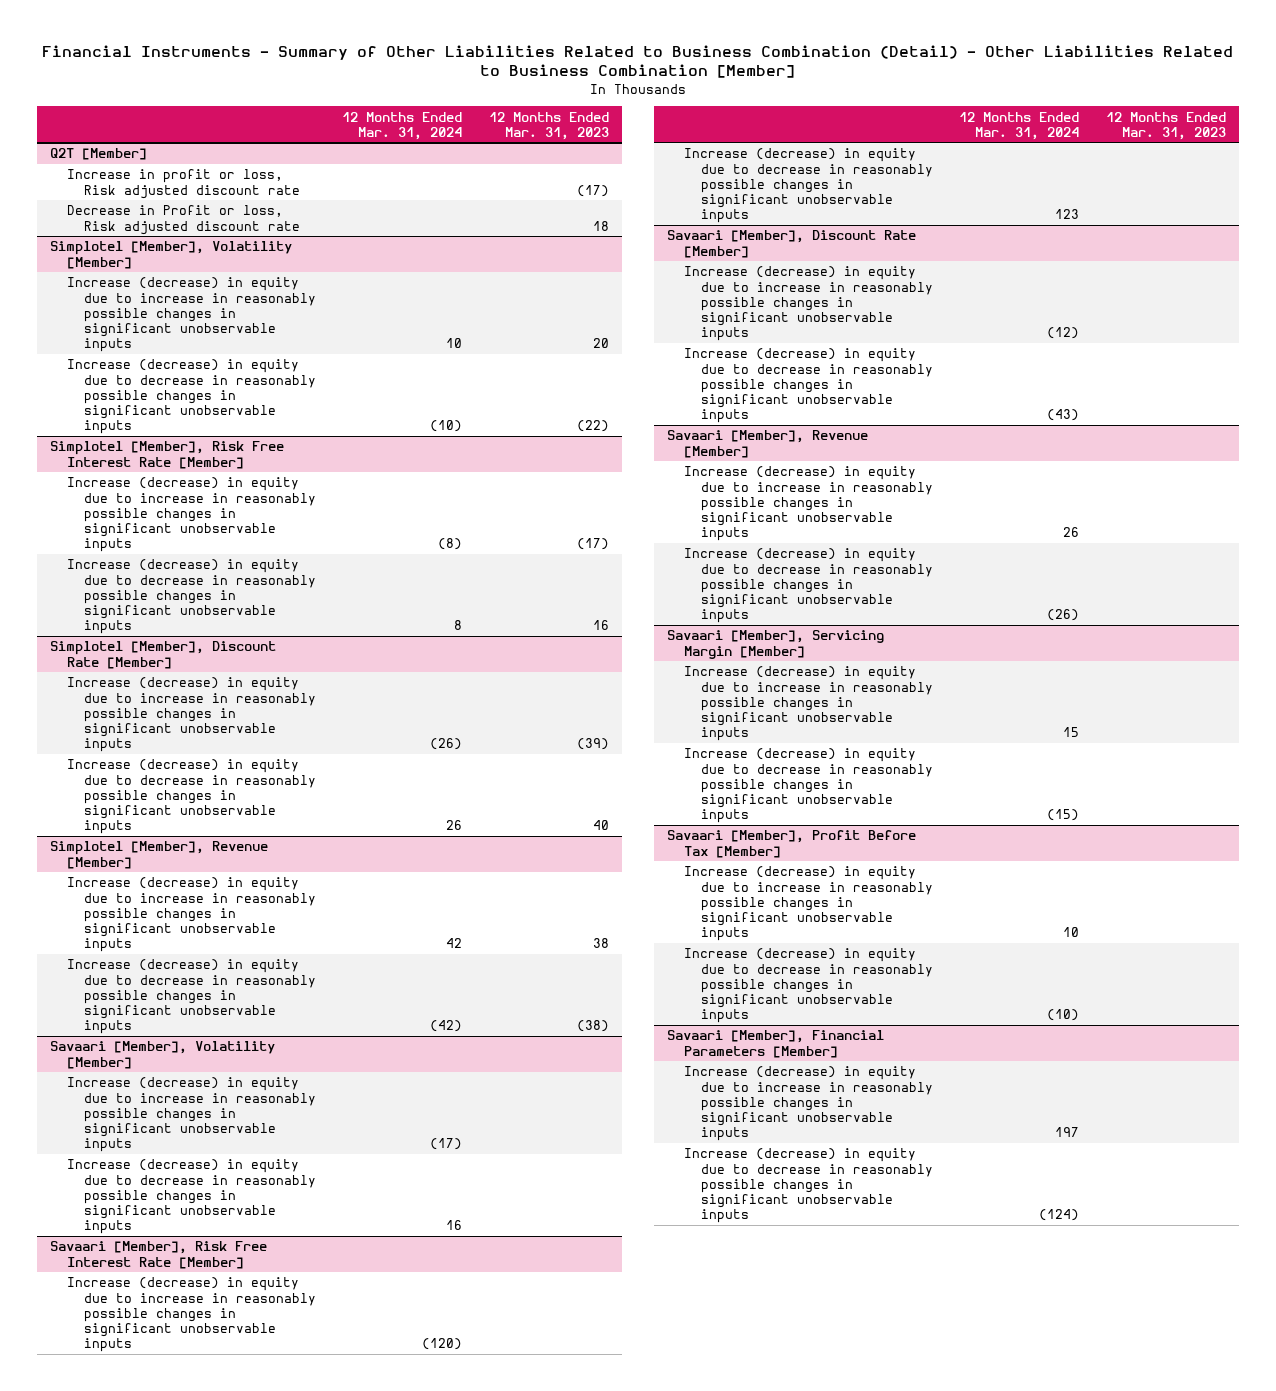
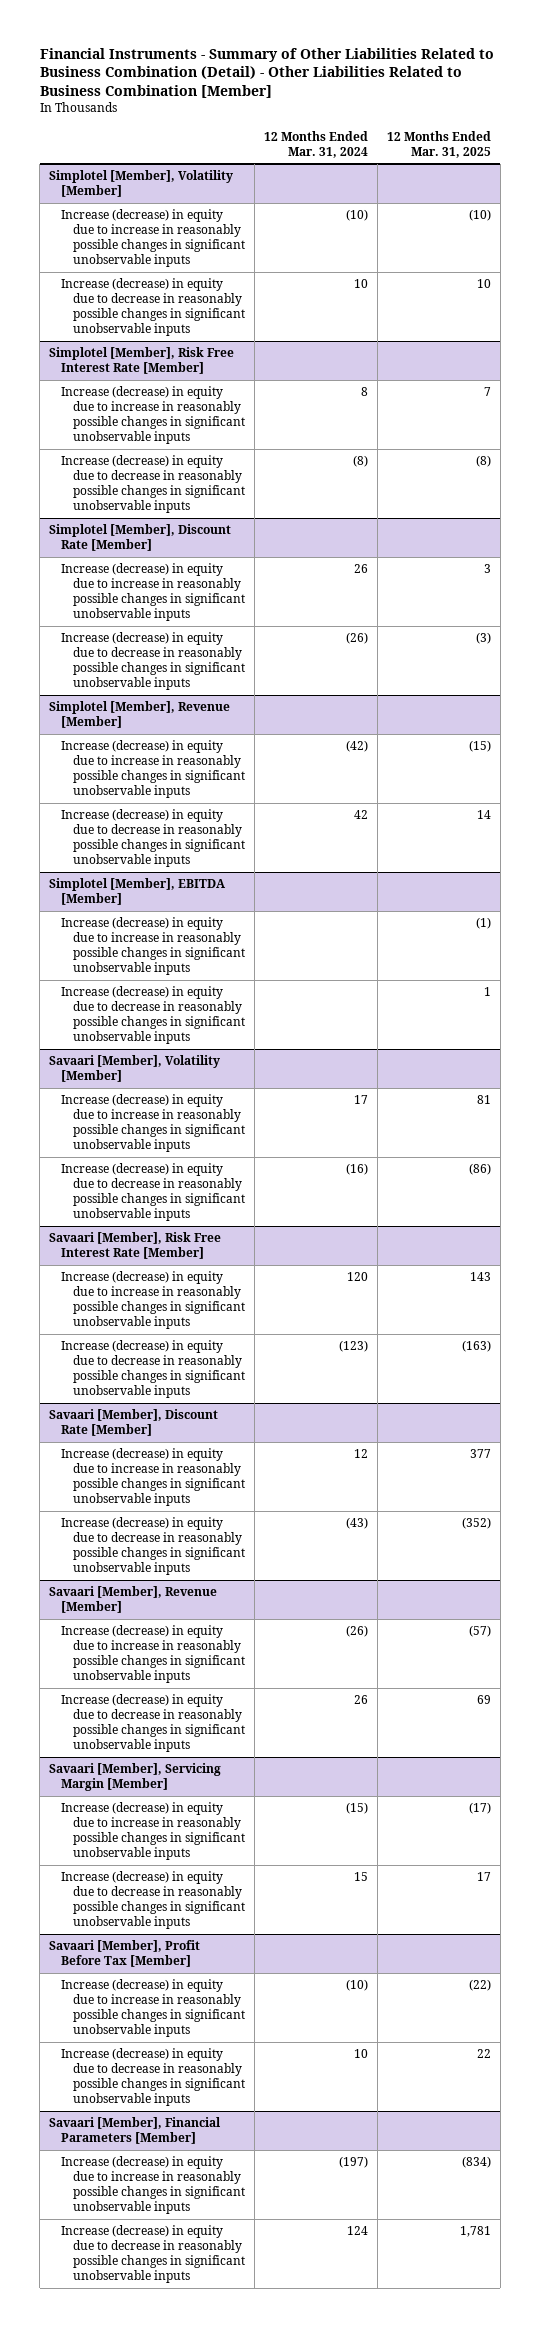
[488,111,609,140] 12 Months Ended Mar. 31, 2023 -> none
none -> [386,130,491,158] 12 Months Ended Mar. 31, 2025
[50,148,148,161] Q2T [Member] -> none
[67,169,301,199] Increase in profit or loss, Risk adjusted discount rate -> none
[67,205,301,235] Decrease in Profit or loss, Risk adjusted discount rate -> none
[446,337,463,348] 10 -> [345,209,368,222] (10)
[430,419,463,432] (10) -> [353,279,368,289] 10
[438,537,463,550] (8) -> [360,387,368,397] 8
[454,619,463,630] 8 -> [352,455,368,468] (8)
[430,737,463,750] (26) -> [353,564,368,574] 26
[446,819,463,830] 26 -> [345,632,368,645] (26)
[446,937,463,948] 42 -> [345,740,368,753] (42)
[430,1019,463,1032] (42) -> [353,810,368,820] 42
none -> [49,878,227,906] Simplotel [Member], EBITDA [Member]
none -> [61,917,245,976] Increase (decrease) in equity due to increase in reasonably possible changes in significant unobservable inputs
none -> [61,986,245,1045] Increase (decrease) in equity due to decrease in reasonably possible changes in significant unobservable inputs
[430,1137,463,1150] (17) -> [353,1095,368,1105] 17
[446,1219,463,1230] 16 -> [345,1163,368,1176] (16)
[422,1337,463,1350] (120) -> [346,1272,368,1282] 120
[1055,208,1080,219] 123 -> [338,1340,368,1353] (123)
[1047,326,1080,339] (12) -> [353,1449,368,1459] 12
[1063,526,1080,537] 26 -> [345,1625,368,1638] (26)
[1047,608,1080,621] (26) -> [353,1695,368,1705] 26
[1063,726,1080,737] 15 -> [345,1802,368,1815] (15)
[1047,808,1080,821] (15) -> [353,1872,368,1882] 15
[1063,926,1080,937] 10 -> [345,1979,368,1992] (10)
[1047,1008,1080,1021] (10) -> [353,2049,368,2059] 10
[1055,1126,1080,1137] 197 -> [338,2156,368,2169] (197)
[1039,1208,1080,1221] (124) -> [346,2226,368,2236] 124

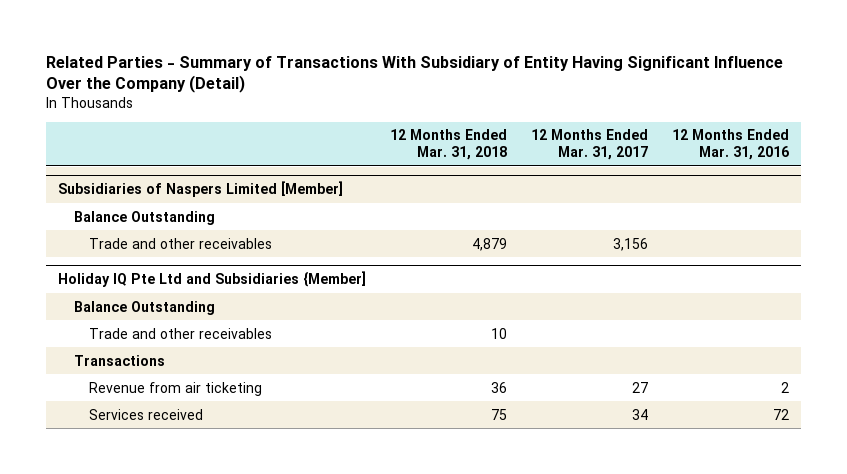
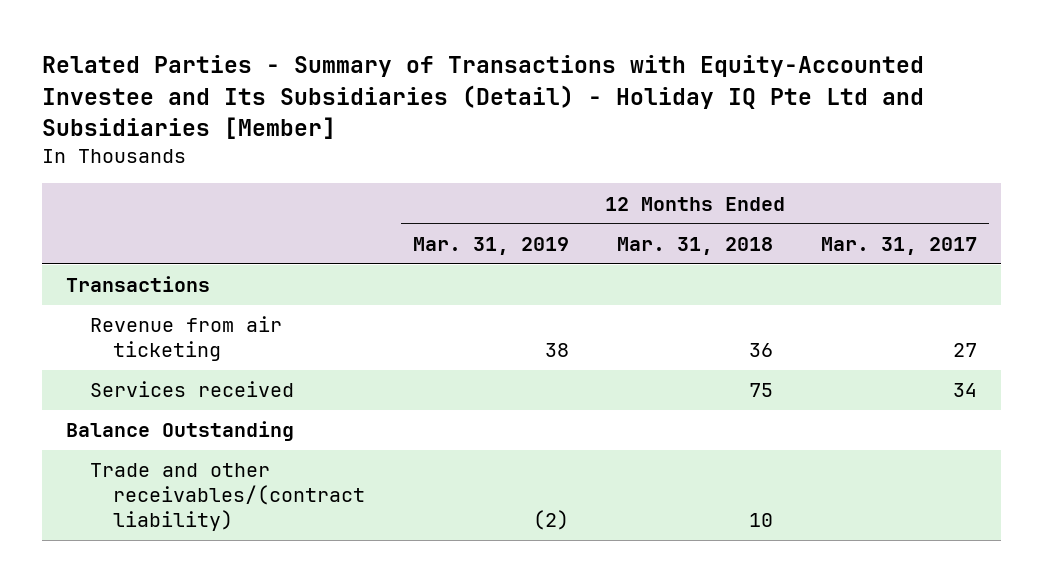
[46,55,784,94] Related Parties - Summary of Transactions With Subsidiary of Entity Having Significant Influence Over the Company (Detail) -> [42,55,925,139] Related Parties - Summary of Transactions with Equity-Accounted Investee and Its Subsidiaries (Detail) - Holiday IQ Pte Ltd and Subsidiaries [Member]
[671,129,789,160] 12 Months Ended Mar. 31, 2016 -> none
none -> [413,236,570,255] Mar. 31, 2019
[58,180,344,197] Subsidiaries of Naspers Limited [Member] -> none
[73,210,215,225] Balance Outstanding -> none
[88,237,272,249] Trade and other receivables -> none
[58,270,367,287] Holiday IQ Pte Ltd and Subsidiaries {Member] -> none
[73,300,215,315] Balance Outstanding -> none
[88,327,272,339] Trade and other receivables -> none
none -> [66,421,295,442] Balance Outstanding
none -> [89,463,366,532] Trade and other receivables/(contract liability)

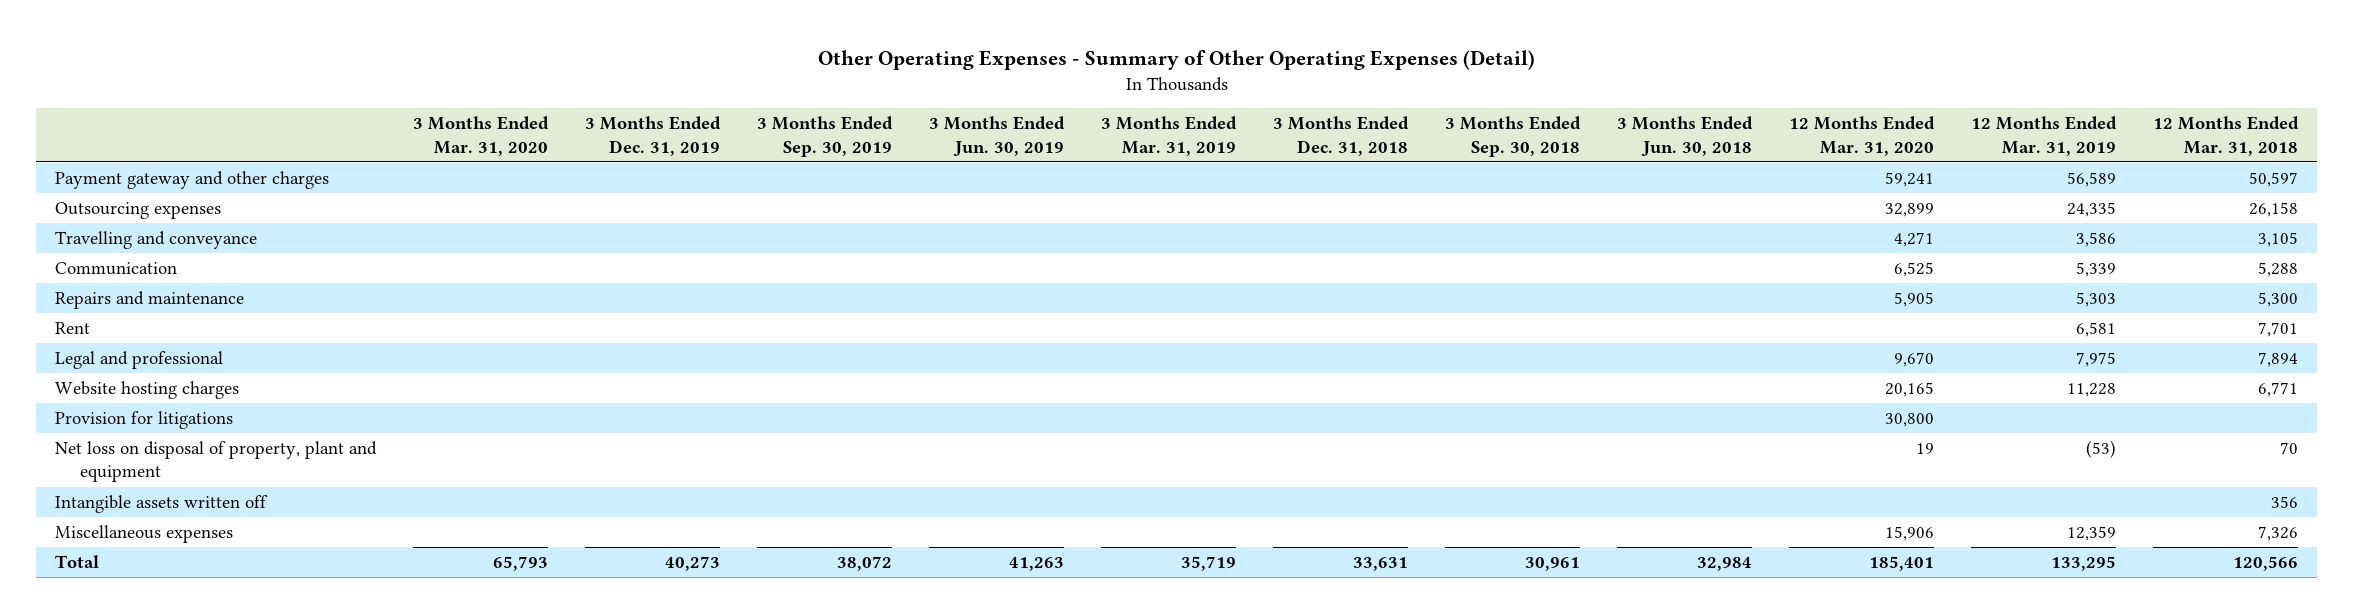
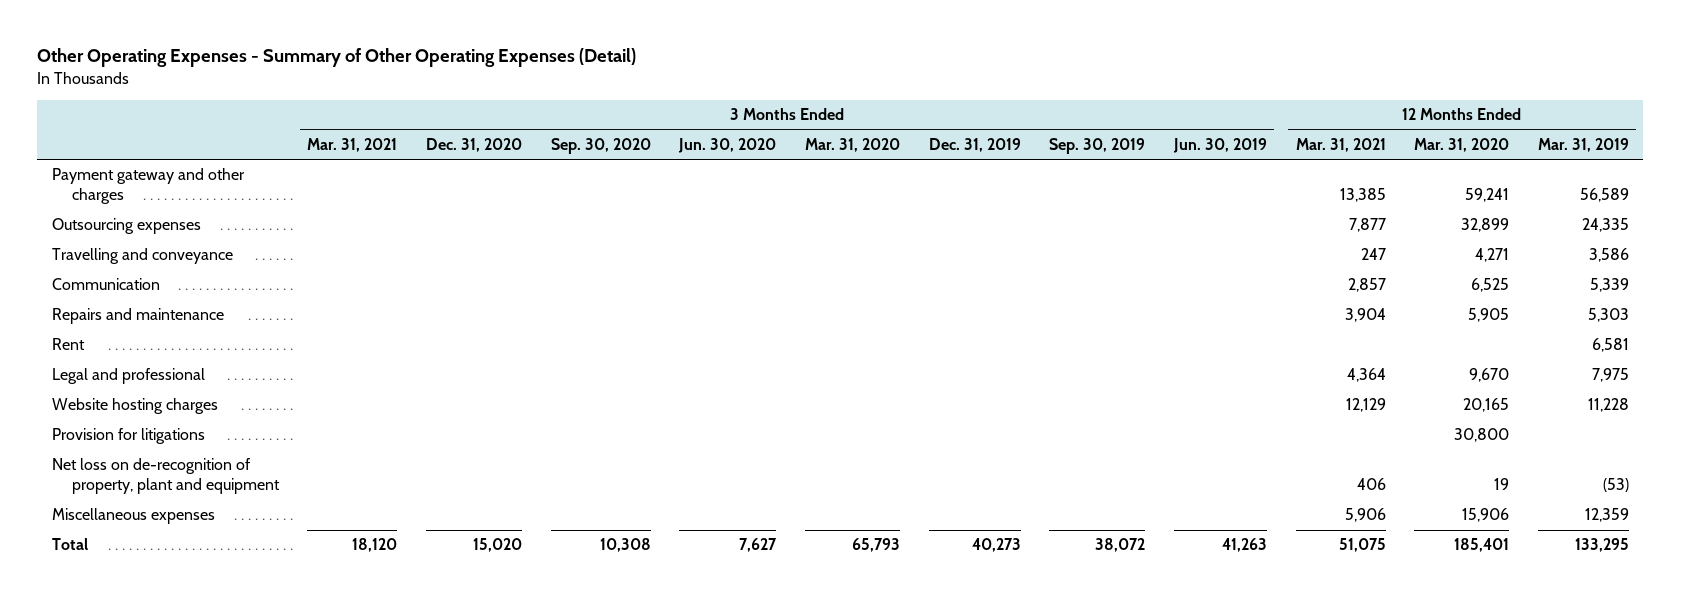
[1101,116,1238,156] 3 Months Ended Mar. 31, 2019 -> none
[1273,116,1410,156] 3 Months Ended Dec. 31, 2018 -> none
[1445,116,1582,157] 3 Months Ended Sep. 30, 2018 -> none
[1617,116,1754,157] 3 Months Ended Jun. 30, 2018 -> none
[2153,116,2300,156] 12 Months Ended Mar. 31, 2018 -> none
none -> [307,137,398,152] Mar. 31, 2021
none -> [426,137,523,152] Dec. 31, 2020
none -> [550,137,651,154] Sep. 30, 2020
none -> [678,137,777,153] Jun. 30, 2020
none -> [1295,137,1386,152] Mar. 31, 2021
[54,495,268,514] Intangible assets written off -> none
[54,441,377,483] Net loss on disposal of property, plant and equipment -> [51,458,280,495] Net loss on de-recognition of property, plant and equipment

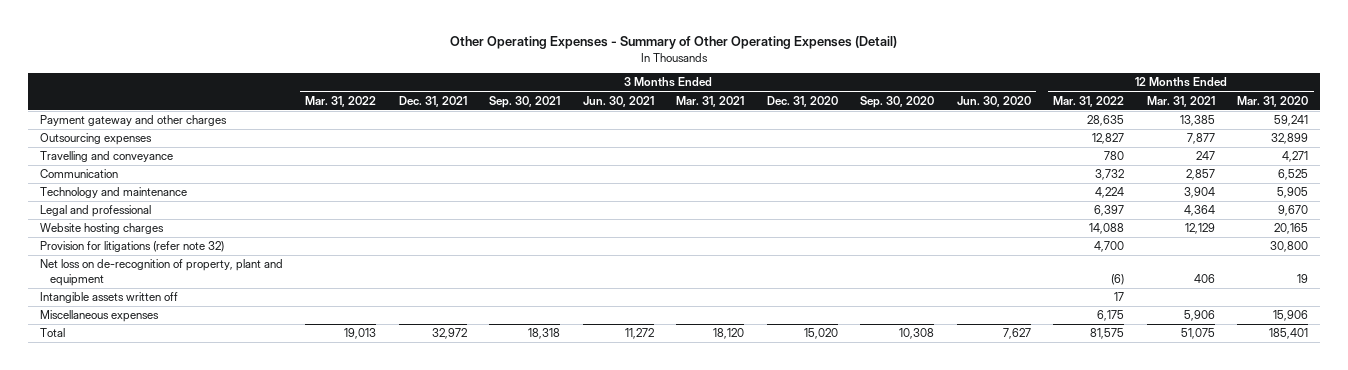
[804,137,900,152] Mar. 31, 2020 -> none
[928,137,1021,152] Dec. 31, 2019 -> none
[1049,137,1146,154] Sep. 30, 2019 -> none
[1172,137,1267,153] Jun. 30, 2019 -> none
[1537,137,1629,152] Mar. 31, 2019 -> none
none -> [305,95,377,107] Mar. 31, 2022
none -> [398,95,467,107] Dec. 31, 2021
none -> [489,95,561,108] Sep. 30, 2021
none -> [582,95,654,107] Jun. 30, 2021
none -> [1053,95,1125,107] Mar. 31, 2022
[51,338,85,351] Rent -> none
[51,308,224,325] Repairs and maintenance -> [39,187,187,199] Technology and maintenance
[51,428,205,445] Provision for litigations -> [39,241,224,253] Provision for litigations (refer note 32)
none -> [39,292,178,304] Intangible assets written off

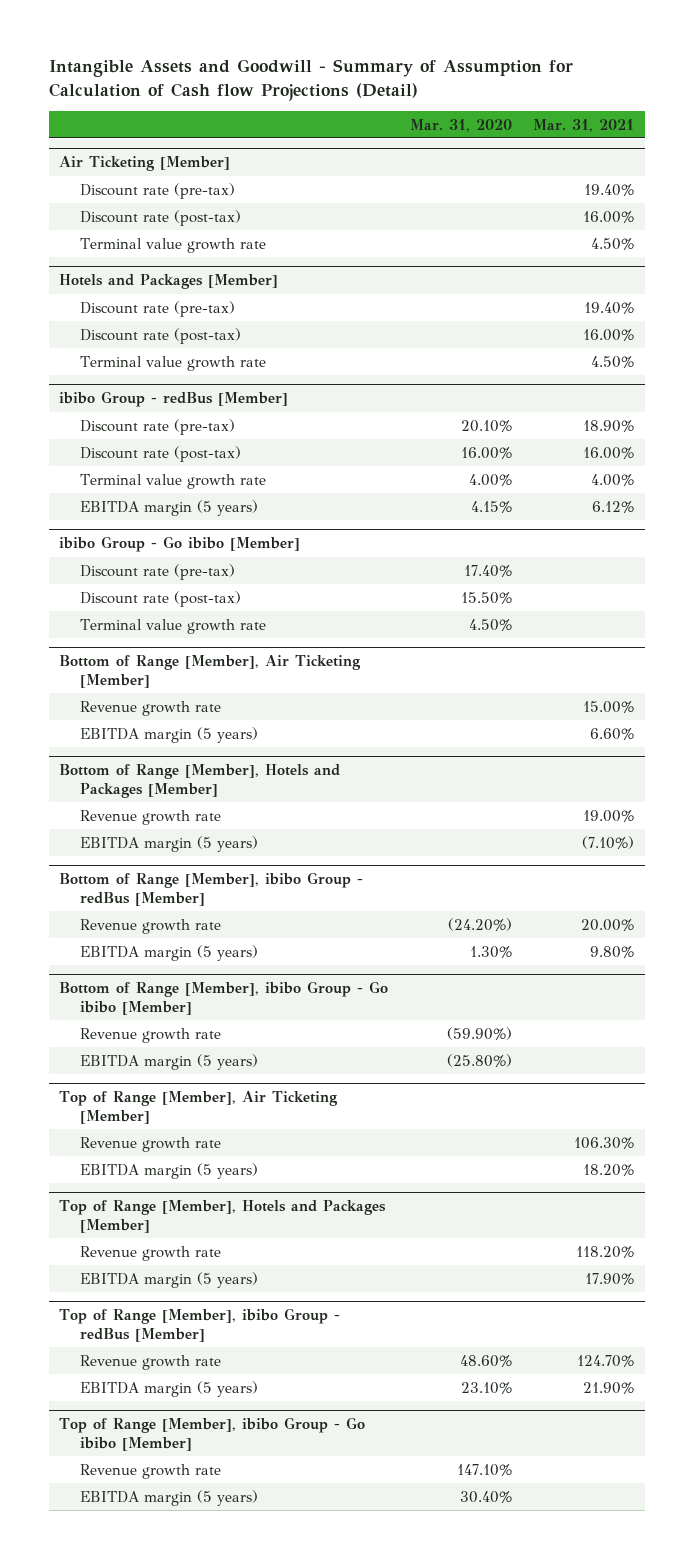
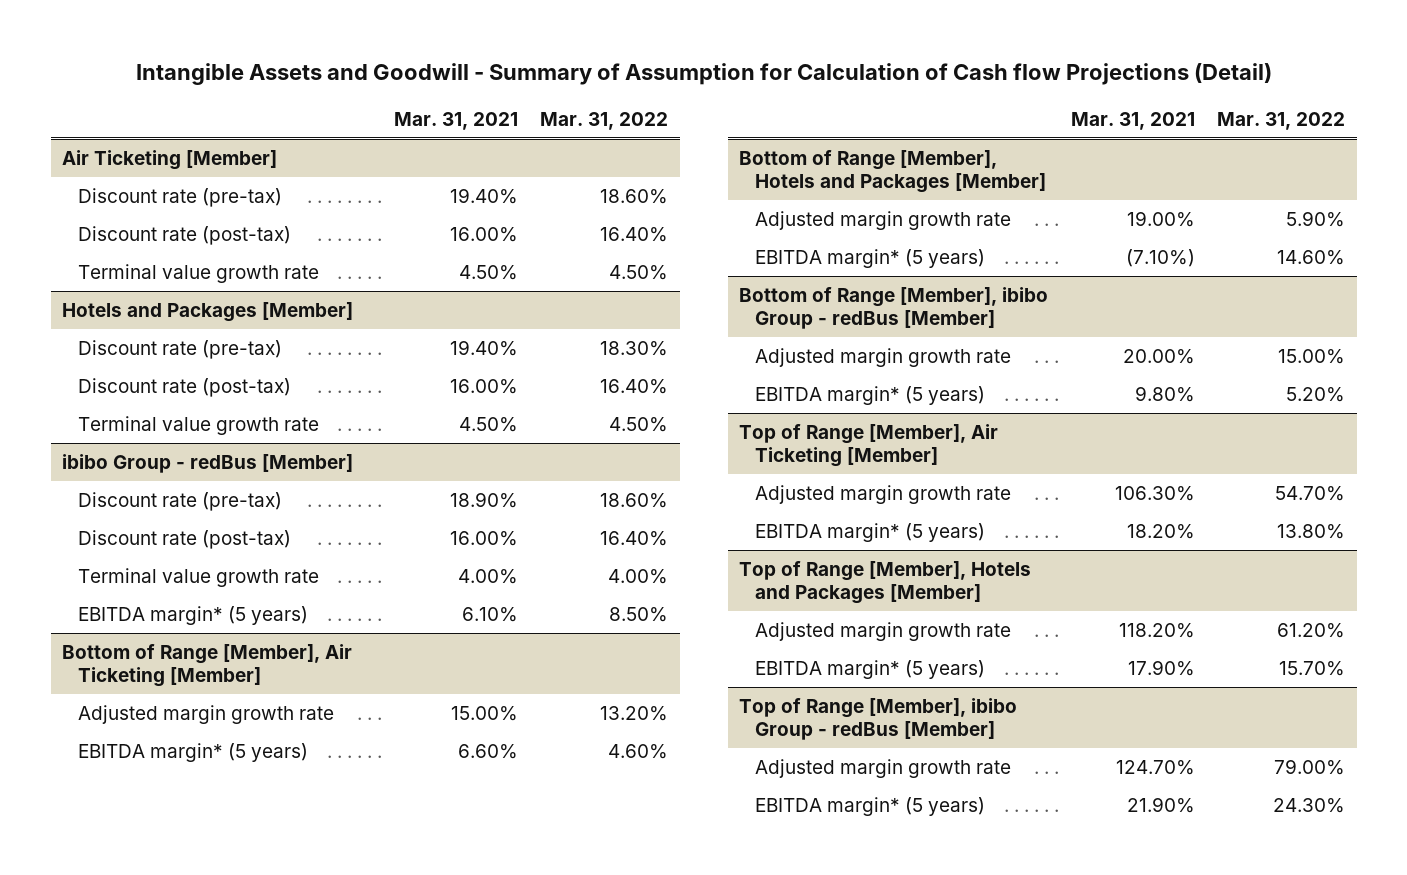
[409,118,512,132] Mar. 31, 2020 -> none
none -> [540,111,669,130] Mar. 31, 2022
[59,536,301,553] ibibo Group - Go ibibo [Member] -> none
[79,563,235,580] Discount rate (pre-tax) -> none
[79,590,241,607] Discount rate (post-tax) -> none
[79,618,266,634] Terminal value growth rate -> none
[79,499,258,516] EBITDA margin (5 years) -> [78,606,309,626] EBITDA margin* (5 years)
[592,500,635,513] 6.12% -> [461,607,518,623] 6.10%
[79,700,221,716] Revenue growth rate -> none
none -> [78,705,335,725] Adjusted margin growth rate
[79,726,258,743] EBITDA margin (5 years) -> [78,743,309,763] EBITDA margin* (5 years)
[79,809,221,825] Revenue growth rate -> none
none -> [755,211,1012,231] Adjusted margin growth rate
[79,835,258,852] EBITDA margin (5 years) -> [755,249,986,269] EBITDA margin* (5 years)
[79,918,221,934] Revenue growth rate -> none
[59,981,389,1015] Bottom of Range [Member], ibibo Group - Go ibibo [Member] -> none
[79,1027,221,1043] Revenue growth rate -> none
[79,1053,258,1070] EBITDA margin (5 years) -> none
none -> [755,348,1012,368] Adjusted margin growth rate
[79,944,258,961] EBITDA margin (5 years) -> [755,386,986,406] EBITDA margin* (5 years)
[79,1136,221,1152] Revenue growth rate -> [755,485,1012,505] Adjusted margin growth rate
[79,1162,258,1179] EBITDA margin (5 years) -> [755,523,986,543] EBITDA margin* (5 years)
[79,1245,221,1261] Revenue growth rate -> [755,622,1012,642] Adjusted margin growth rate
[79,1271,258,1288] EBITDA margin (5 years) -> [755,660,986,680] EBITDA margin* (5 years)
[59,1417,366,1451] Top of Range [Member], ibibo Group - Go ibibo [Member] -> none
[79,1463,221,1479] Revenue growth rate -> none
[79,1489,258,1506] EBITDA margin (5 years) -> none
[79,1354,221,1370] Revenue growth rate -> [755,759,1012,779] Adjusted margin growth rate
[79,1380,258,1397] EBITDA margin (5 years) -> [755,797,986,817] EBITDA margin* (5 years)

